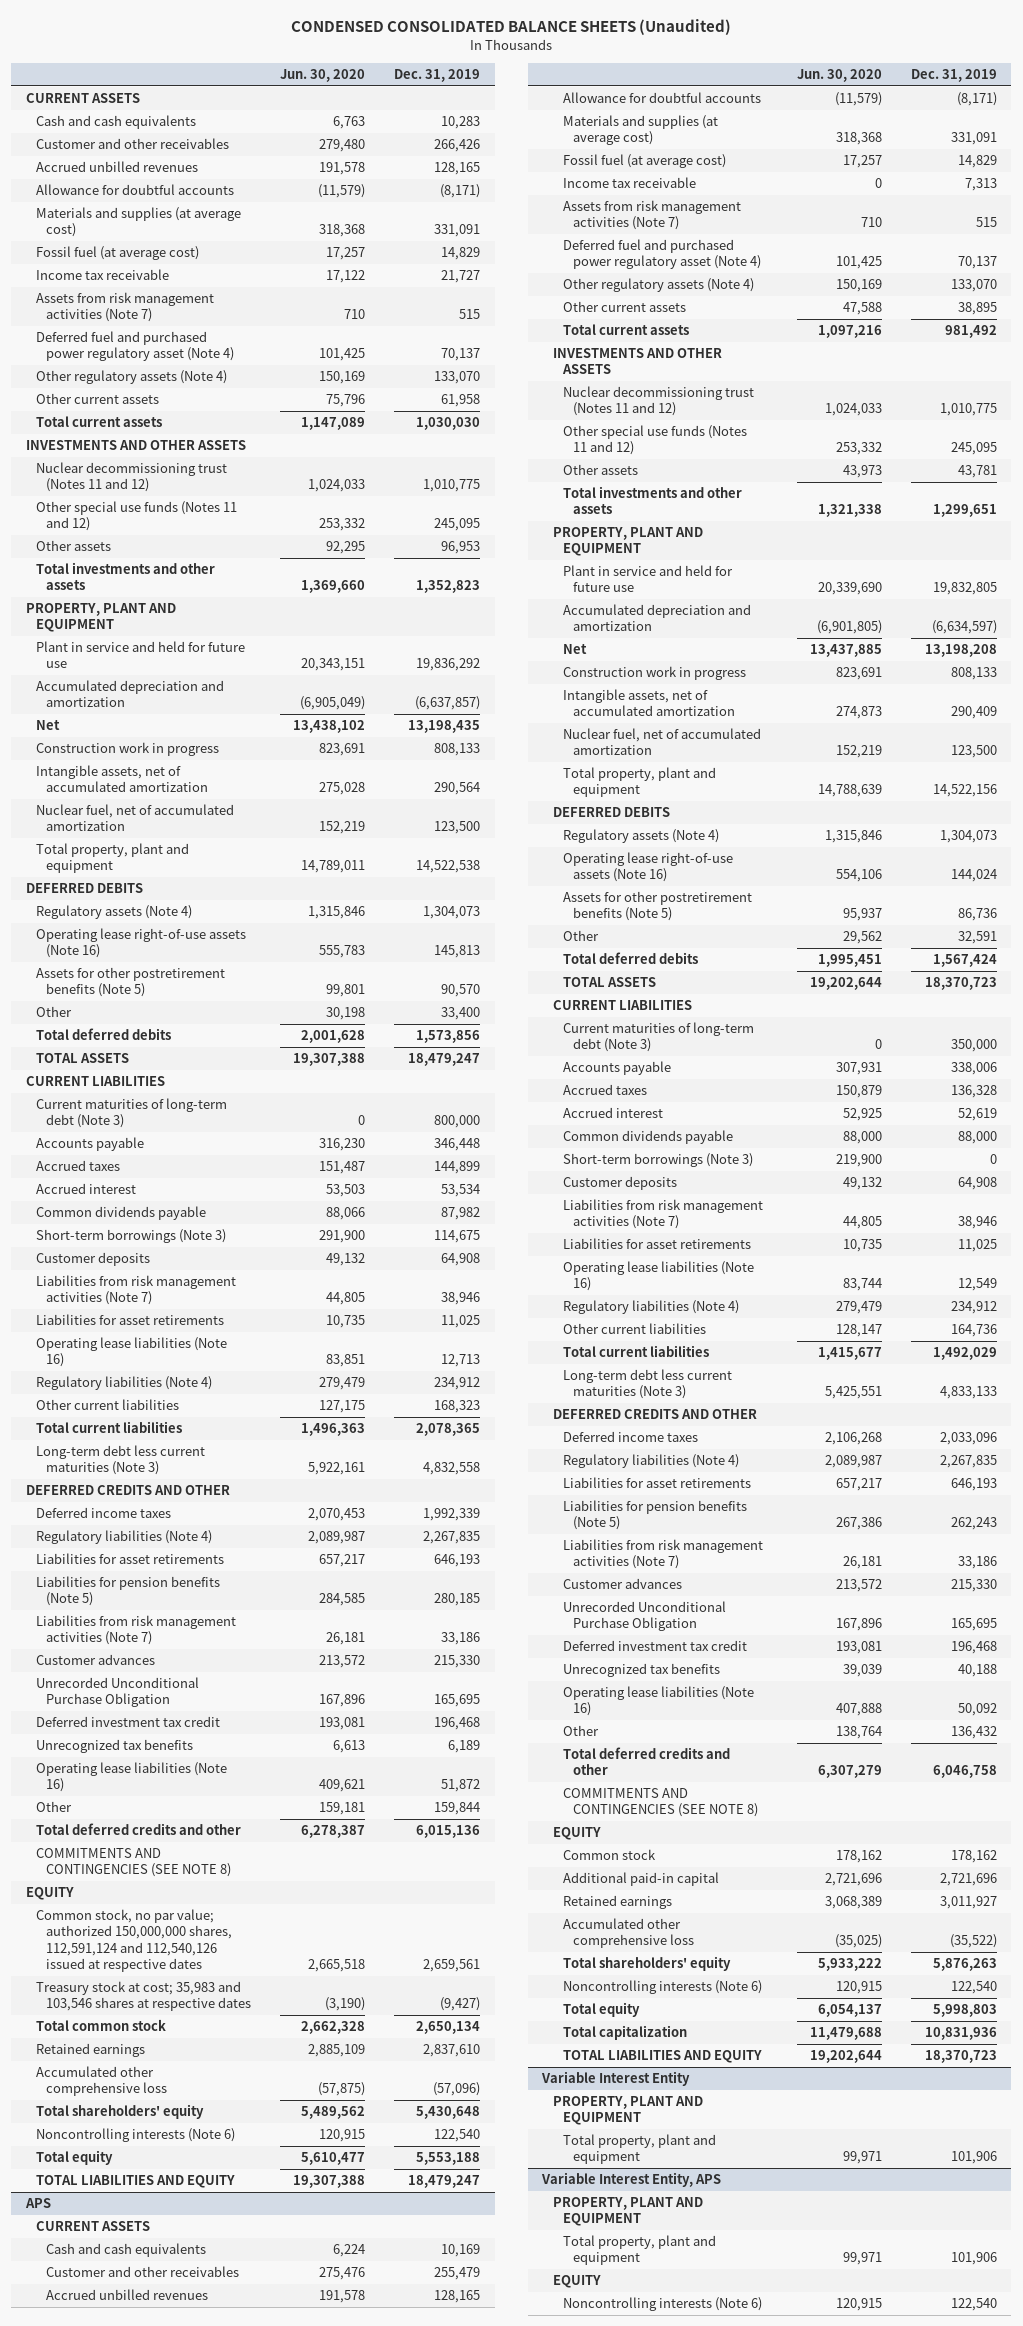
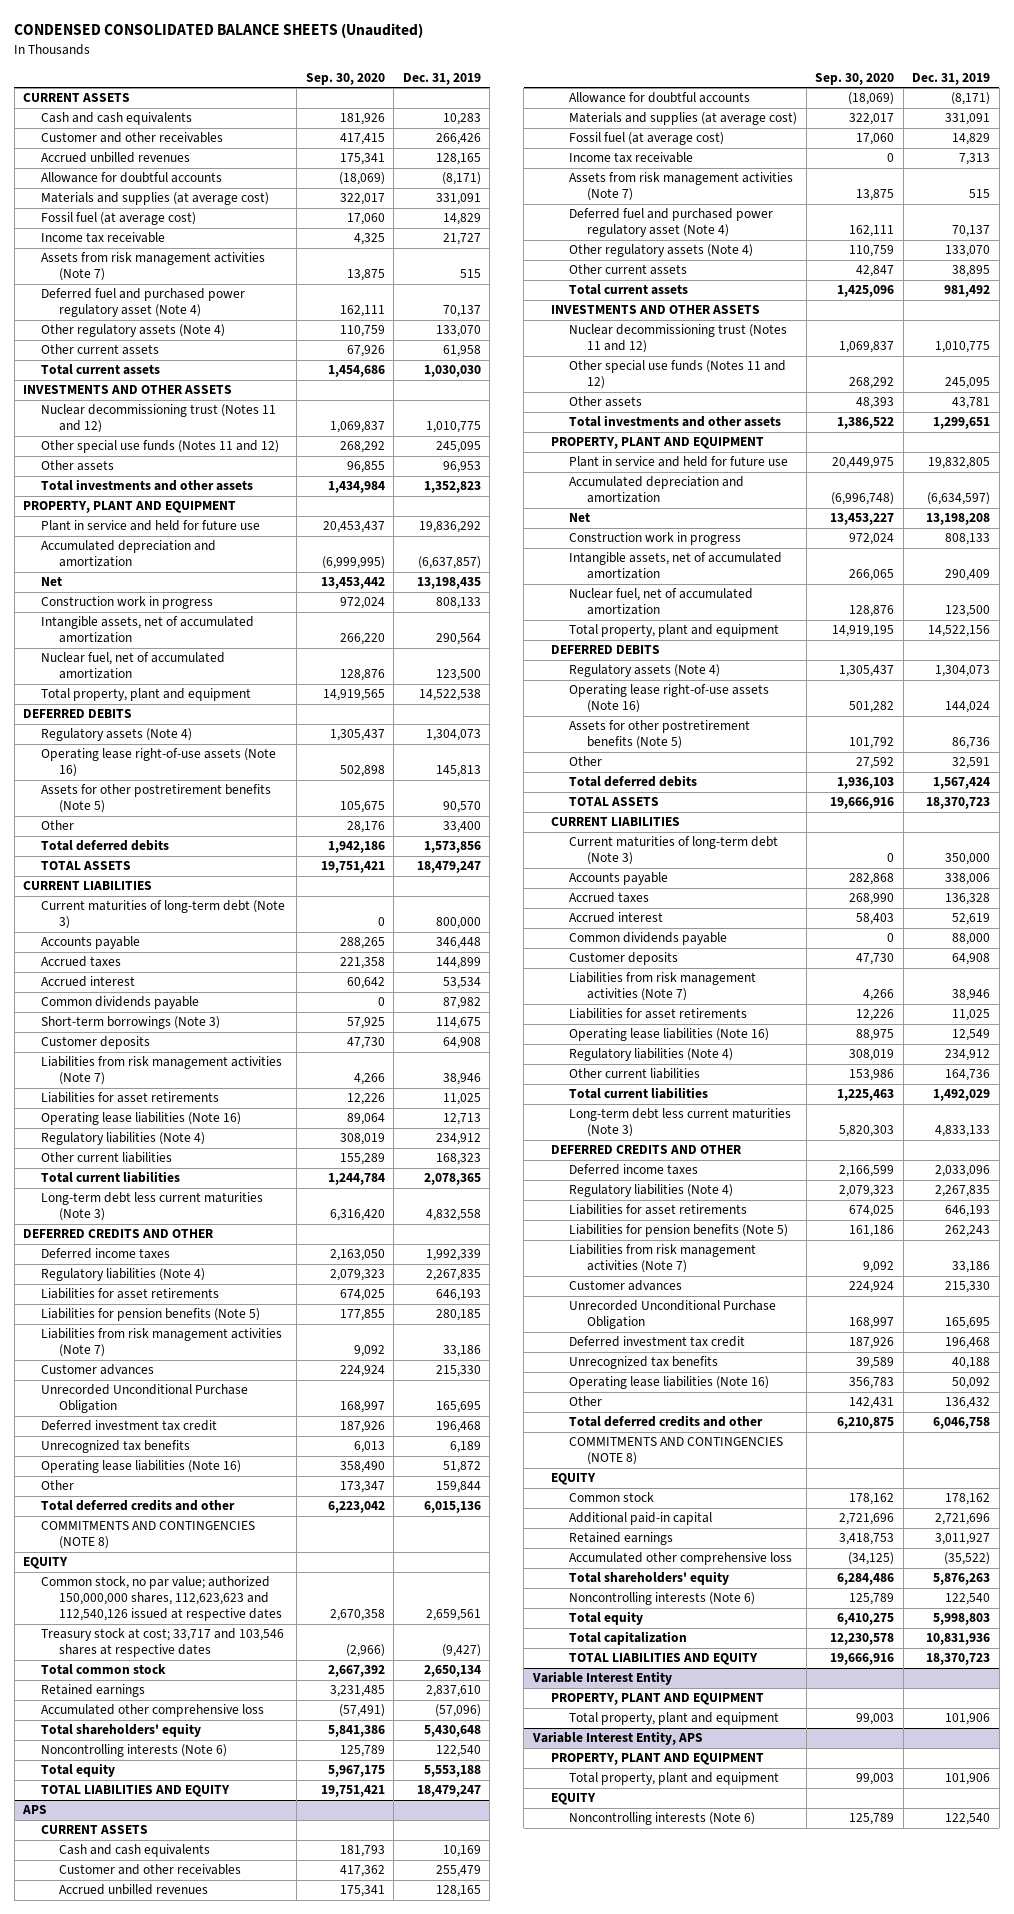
[280,69,366,83] Jun. 30, 2020 -> none
none -> [305,72,385,85] Sep. 30, 2020
[36,1848,232,1878] COMMITMENTS AND CONTINGENCIES (SEE NOTE 8) -> [41,1521,256,1550] COMMITMENTS AND CONTINGENCIES (NOTE 8)
[36,1909,233,1973] Common stock, no par value; authorized 150,000,000 shares, 112,591,124 and 112,540,126 issued at respective dates -> [41,1576,283,1622] Common stock, no par value; authorized 150,000,000 shares, 112,623,623 and 112,540,126 issued at respective dates
[36,1981,252,2012] Treasury stock at cost; 35,983 and 103,546 shares at respective dates -> [41,1628,285,1658] Treasury stock at cost; 33,717 and 103,546 shares at respective dates
[562,1153,753,1168] Short-term borrowings (Note 3) -> none
[562,1788,758,1818] COMMITMENTS AND CONTINGENCIES (SEE NOTE 8) -> [569,1437,784,1466] COMMITMENTS AND CONTINGENCIES (NOTE 8)

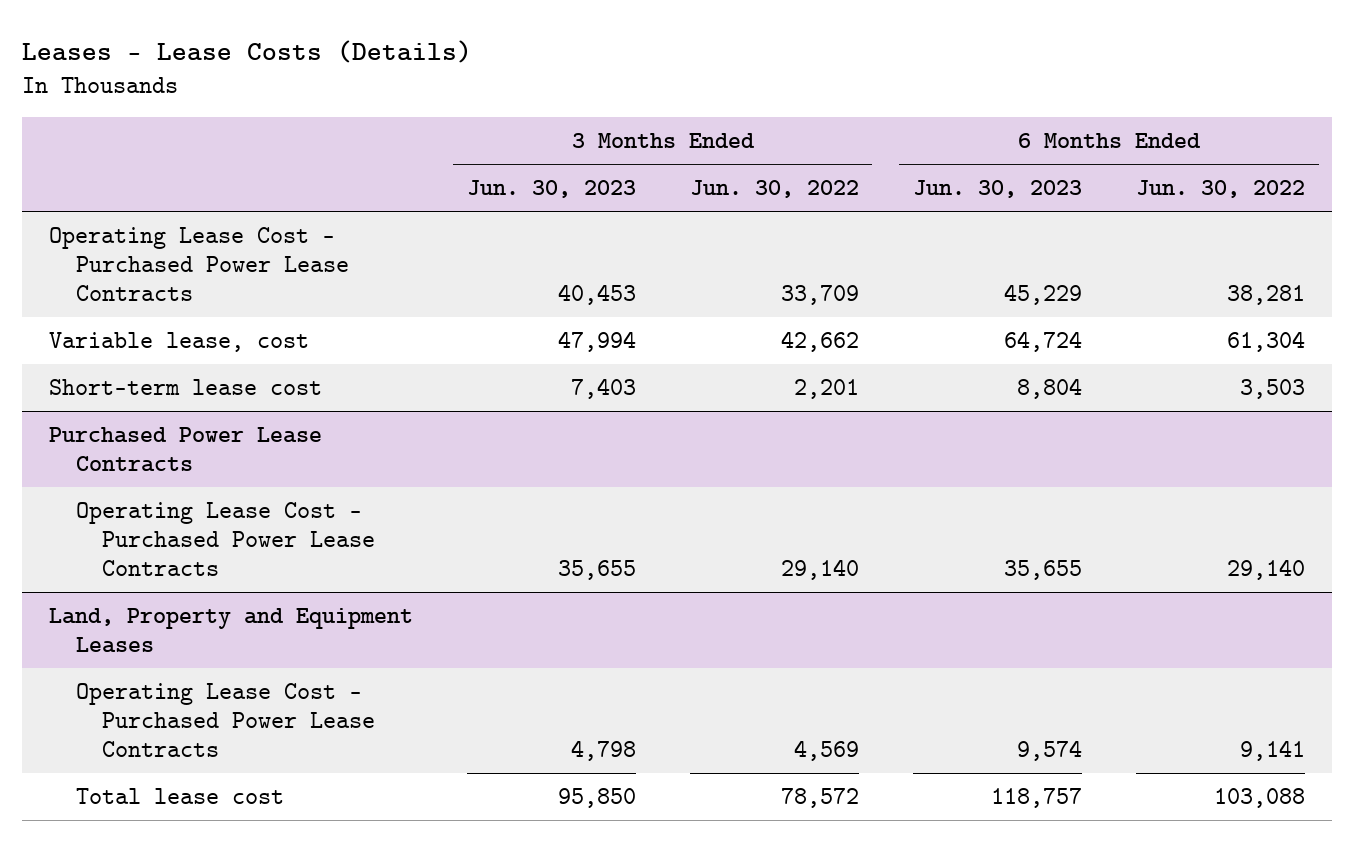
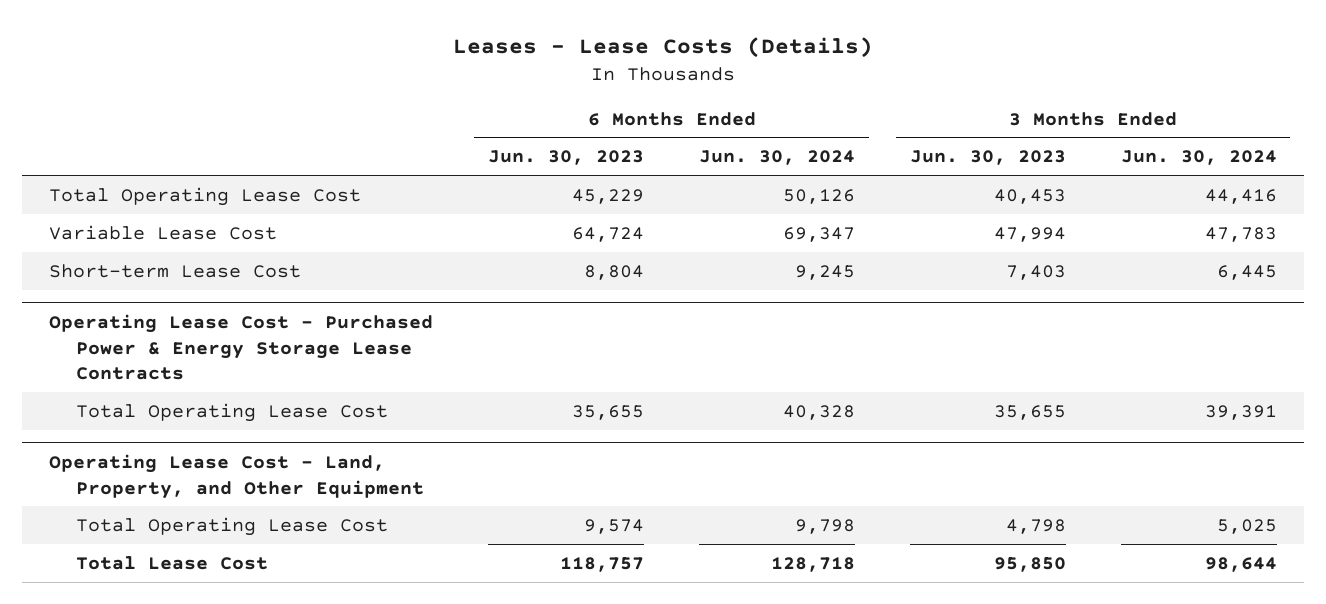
[689,180,859,199] Jun. 30, 2022 -> none
[1135,180,1305,199] Jun. 30, 2022 -> none
none -> [698,150,855,166] Jun. 30, 2024
none -> [1120,150,1277,166] Jun. 30, 2024
[48,226,349,302] Operating Lease Cost - Purchased Power Lease Contracts -> [49,186,362,206] Total Operating Lease Cost
[48,331,309,352] Variable lease, cost -> [49,224,278,240] Variable Lease Cost
[48,378,322,395] Short-term lease cost -> [49,263,302,278] Short-term Lease Cost
[48,426,322,473] Purchased Power Lease Contracts -> [49,313,434,381] Operating Lease Cost - Purchased Power & Energy Storage Lease Contracts
[75,501,376,577] Operating Lease Cost - Purchased Power Lease Contracts -> [75,402,388,422] Total Operating Lease Cost
[48,607,413,654] Land, Property and Equipment Leases -> [49,453,424,499] Operating Lease Cost - Land, Property, and Other Equipment
[75,682,376,758] Operating Lease Cost - Purchased Power Lease Contracts -> [75,516,388,536] Total Operating Lease Cost
[75,787,284,804] Total lease cost -> [75,555,268,570] Total Lease Cost

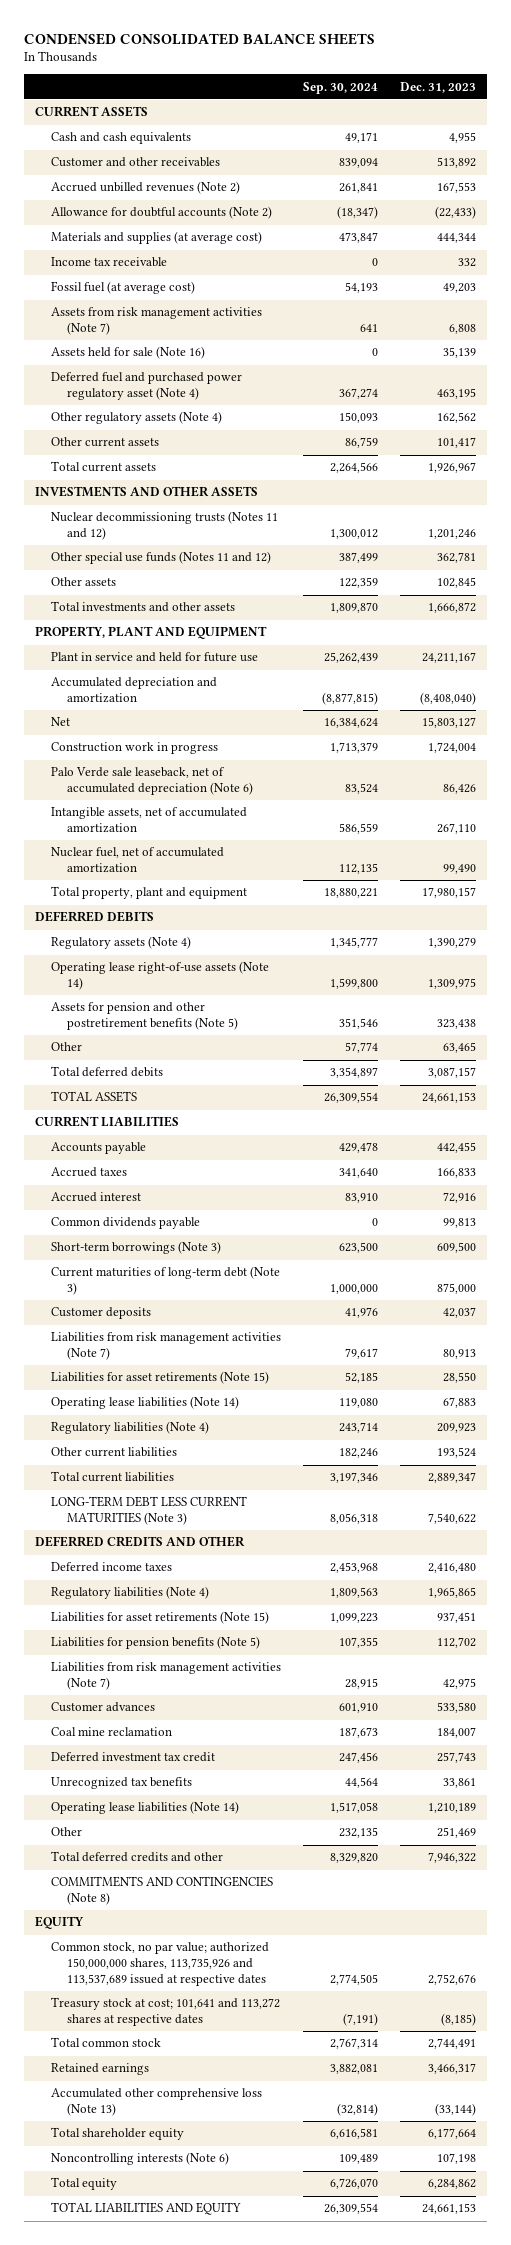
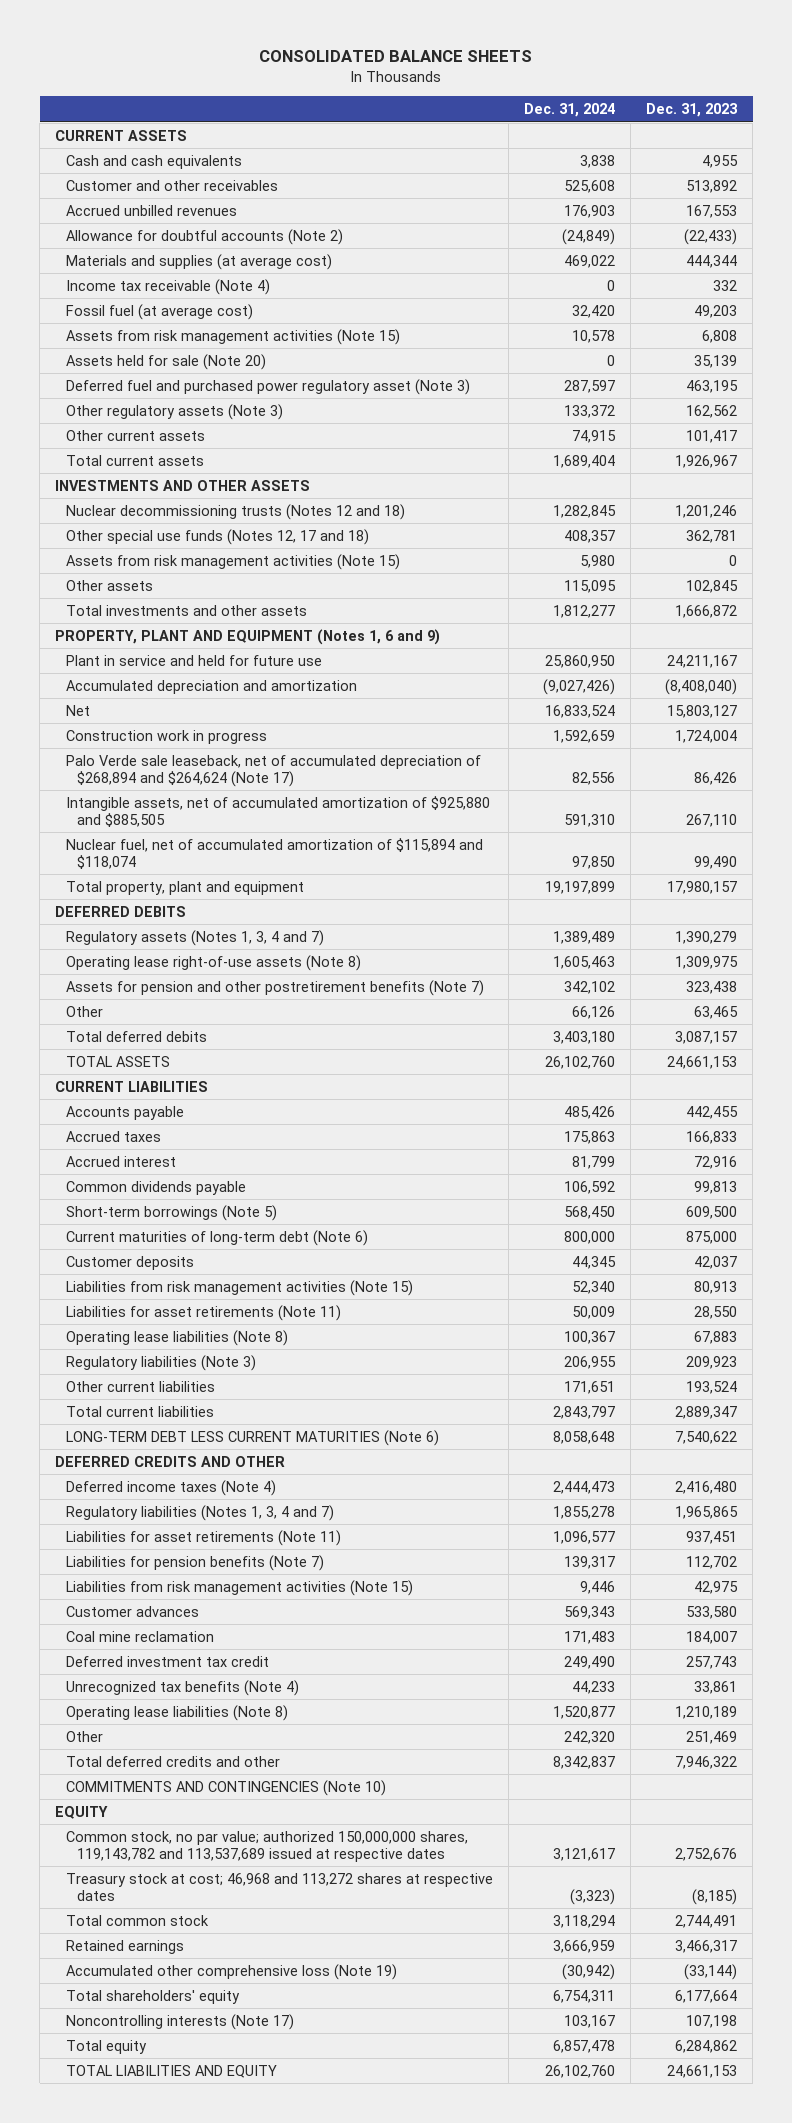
[23,32,375,45] CONDENSED CONSOLIDATED BALANCE SHEETS -> [259,50,533,63] CONSOLIDATED BALANCE SHEETS
[303,81,379,94] Sep. 30, 2024 -> none
none -> [524,103,616,118] Dec. 31, 2024
[50,181,240,195] Accrued unbilled revenues (Note 2) -> [66,204,238,216] Accrued unbilled revenues
[50,257,167,268] Income tax receivable -> [66,278,271,295] Income tax receivable (Note 4)
[50,307,262,336] Assets from risk management activities (Note 7) -> [66,328,401,345] Assets from risk management activities (Note 15)
[50,346,205,360] Assets held for sale (Note 16) -> [66,353,267,370] Assets held for sale (Note 20)
[50,372,242,401] Deferred fuel and purchased power regulatory asset (Note 4) -> [66,378,471,395] Deferred fuel and purchased power regulatory asset (Note 3)
[50,411,222,425] Other regulatory assets (Note 4) -> [66,403,284,420] Other regulatory assets (Note 3)
[50,511,278,541] Nuclear decommissioning trusts (Notes 11 and 12) -> [66,503,406,520] Nuclear decommissioning trusts (Notes 12 and 18)
[50,551,271,565] Other special use funds (Notes 11 and 12) -> [66,528,370,545] Other special use funds (Notes 12, 17 and 18)
none -> [66,553,401,570] Assets from risk management activities (Note 15)
[34,626,267,640] PROPERTY, PLANT AND EQUIPMENT -> [55,628,441,645] PROPERTY, PLANT AND EQUIPMENT (Notes 1, 6 and 9)
[50,767,253,796] Palo Verde sale leaseback, net of accumulated depreciation (Note 6) -> [66,754,482,787] Palo Verde sale leaseback, net of accumulated depreciation of $268,894 and $264,624 (Note 17)
[50,807,247,834] Intangible assets, net of accumulated amortization -> [66,795,491,827] Intangible assets, net of accumulated amortization of $925,880 and $885,505
[50,847,224,874] Nuclear fuel, net of accumulated amortization -> [66,837,484,869] Nuclear fuel, net of accumulated amortization of $115,894 and $118,074
[50,936,191,950] Regulatory assets (Note 4) -> [66,929,325,946] Regulatory assets (Notes 1, 3, 4 and 7)
[50,961,269,991] Operating lease right-of-use assets (Note 14) -> [66,954,362,971] Operating lease right-of-use assets (Note 8)
[50,1002,238,1031] Assets for pension and other postretirement benefits (Note 5) -> [66,979,485,996] Assets for pension and other postretirement benefits (Note 7)
[50,1241,221,1255] Short-term borrowings (Note 3) -> [66,1204,278,1221] Short-term borrowings (Note 5)
[50,1266,280,1296] Current maturities of long-term debt (Note 3) -> [66,1229,369,1246] Current maturities of long-term debt (Note 6)
[50,1332,281,1361] Liabilities from risk management activities (Note 7) -> [66,1279,414,1296] Liabilities from risk management activities (Note 15)
[50,1371,269,1385] Liabilities for asset retirements (Note 15) -> [66,1304,342,1321] Liabilities for asset retirements (Note 11)
[50,1396,239,1410] Operating lease liabilities (Note 14) -> [66,1329,289,1346] Operating lease liabilities (Note 8)
[50,1421,209,1435] Regulatory liabilities (Note 4) -> [66,1354,257,1371] Regulatory liabilities (Note 3)
[50,1496,247,1526] LONG-TERM DEBT LESS CURRENT MATURITIES (Note 3) -> [66,1429,440,1446] LONG-TERM DEBT LESS CURRENT MATURITIES (Note 6)
[50,1562,172,1573] Deferred income taxes -> [66,1479,277,1496] Deferred income taxes (Note 4)
[50,1586,209,1600] Regulatory liabilities (Note 4) -> [66,1504,335,1521] Regulatory liabilities (Notes 1, 3, 4 and 7)
[50,1611,269,1625] Liabilities for asset retirements (Note 15) -> [66,1529,342,1546] Liabilities for asset retirements (Note 11)
[50,1636,260,1650] Liabilities for pension benefits (Note 5) -> [66,1554,325,1571] Liabilities for pension benefits (Note 7)
[50,1662,281,1691] Liabilities from risk management activities (Note 7) -> [66,1579,414,1596] Liabilities from risk management activities (Note 15)
[50,1777,192,1790] Unrecognized tax benefits -> [66,1679,300,1696] Unrecognized tax benefits (Note 4)
[50,1801,239,1815] Operating lease liabilities (Note 14) -> [66,1704,289,1721] Operating lease liabilities (Note 8)
[50,1876,273,1906] COMMITMENTS AND CONTINGENCIES (Note 8) -> [66,1779,387,1796] COMMITMENTS AND CONTINGENCIES (Note 10)
[50,1942,269,1987] Common stock, no par value; authorized 150,000,000 shares, 113,735,926 and 113,537,689 issued at respective dates -> [66,1830,469,1862] Common stock, no par value; authorized 150,000,000 shares, 119,143,782 and 113,537,689 issued at respective dates
[50,1997,280,2027] Treasury stock at cost; 101,641 and 113,272 shares at respective dates -> [66,1872,494,1901] Treasury stock at cost; 46,968 and 113,272 shares at respective dates
[50,2088,262,2117] Accumulated other comprehensive loss (Note 13) -> [66,1963,398,1980] Accumulated other comprehensive loss (Note 19)
[50,2127,184,2141] Total shareholder equity -> [66,1989,241,2004] Total shareholders' equity
[50,2152,229,2166] Noncontrolling interests (Note 6) -> [66,2013,295,2030] Noncontrolling interests (Note 17)

